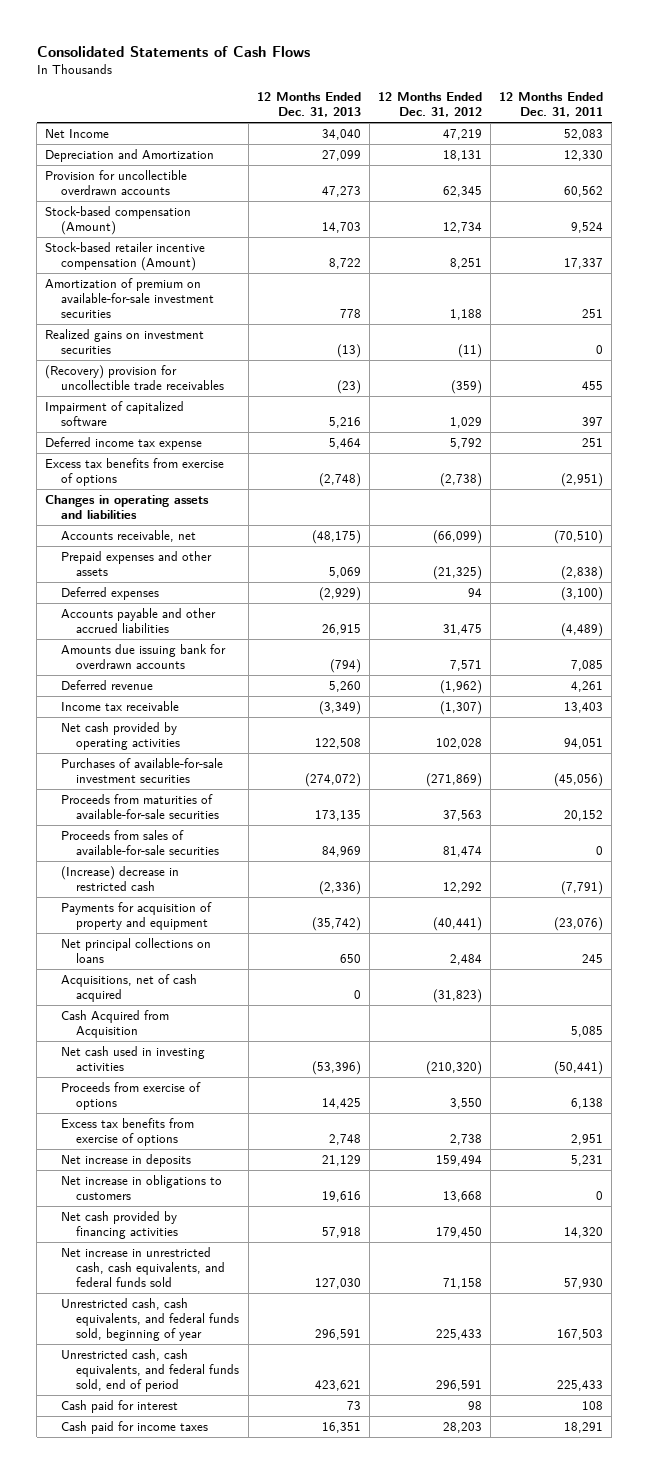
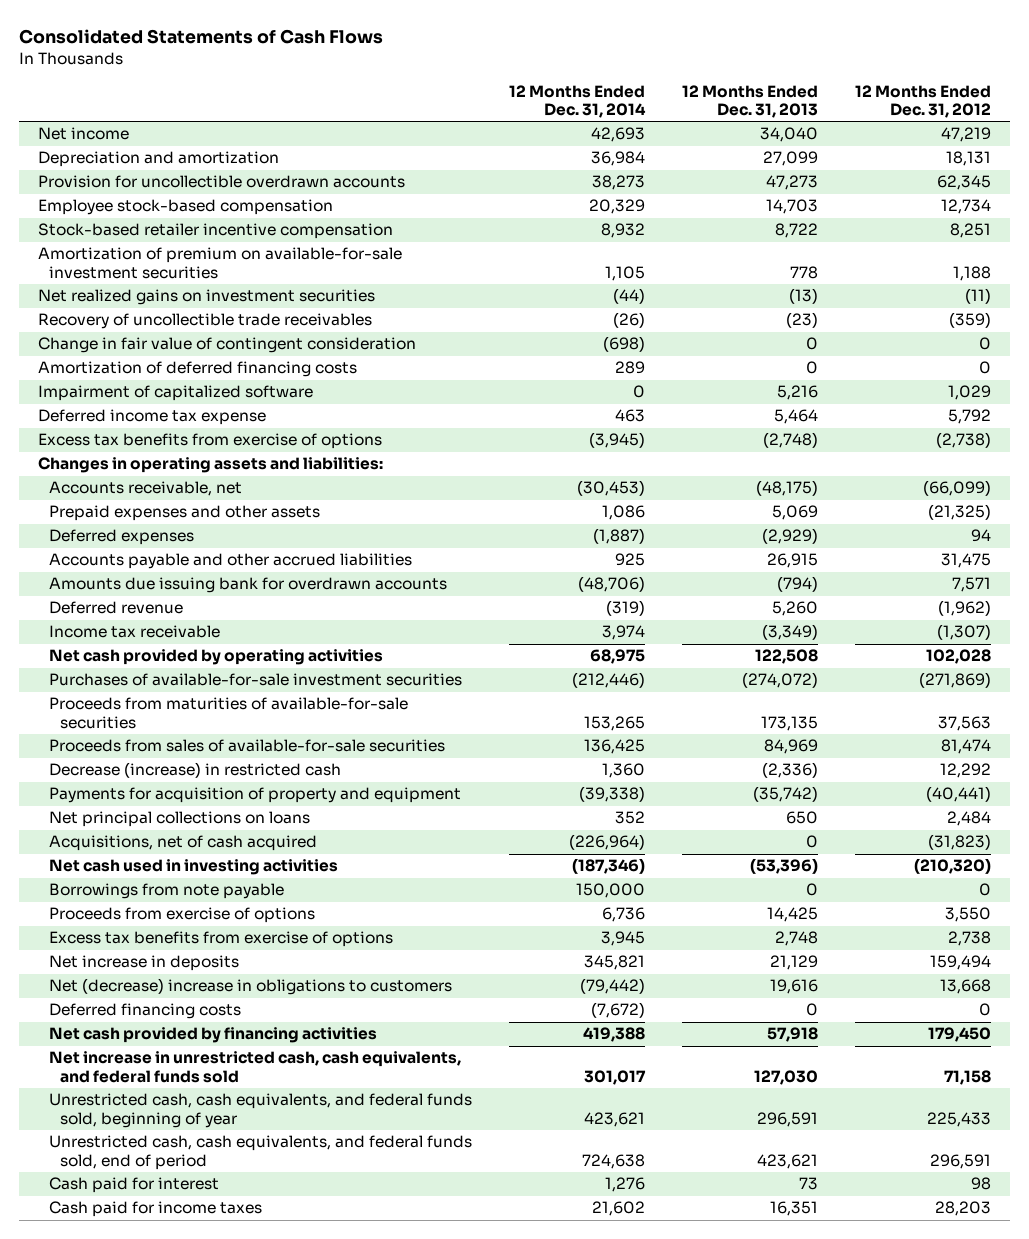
[499,92,604,118] 12 Months Ended Dec. 31, 2011 -> none
none -> [509,84,647,118] 12 Months Ended Dec. 31, 2014
[45,128,110,138] Net Income -> [37,127,129,141] Net income
[45,148,215,162] Depreciation and Amortization -> [37,151,279,168] Depreciation and amortization
[45,205,192,235] Stock-based compensation (Amount) -> [37,199,333,216] Employee stock-based compensation
[45,241,206,271] Stock-based retailer incentive compensation (Amount) -> [37,223,393,240] Stock-based retailer incentive compensation
[45,328,205,354] Realized gains on investment securities -> [37,289,375,306] Net realized gains on investment securities
[45,364,224,390] (Recovery) provision for uncollectible trade receivables -> [37,313,372,330] Recovery of uncollectible trade receivables
none -> [37,337,416,354] Change in fair value of contingent consideration
none -> [37,361,357,378] Amortization of deferred financing costs
[45,494,210,519] Changes in operating assets and liabilities -> [37,457,383,474] Changes in operating assets and liabilities:
[60,865,179,891] (Increase) decrease in restricted cash -> [48,762,341,779] Decrease (increase) in restricted cash
[60,1009,169,1038] Cash Acquired from Acquisition -> none
none -> [48,883,284,900] Borrowings from note payable
[60,1174,222,1200] Net increase in obligations to customers -> [48,978,452,996] Net (decrease) increase in obligations to customers
none -> [48,1003,241,1020] Deferred financing costs

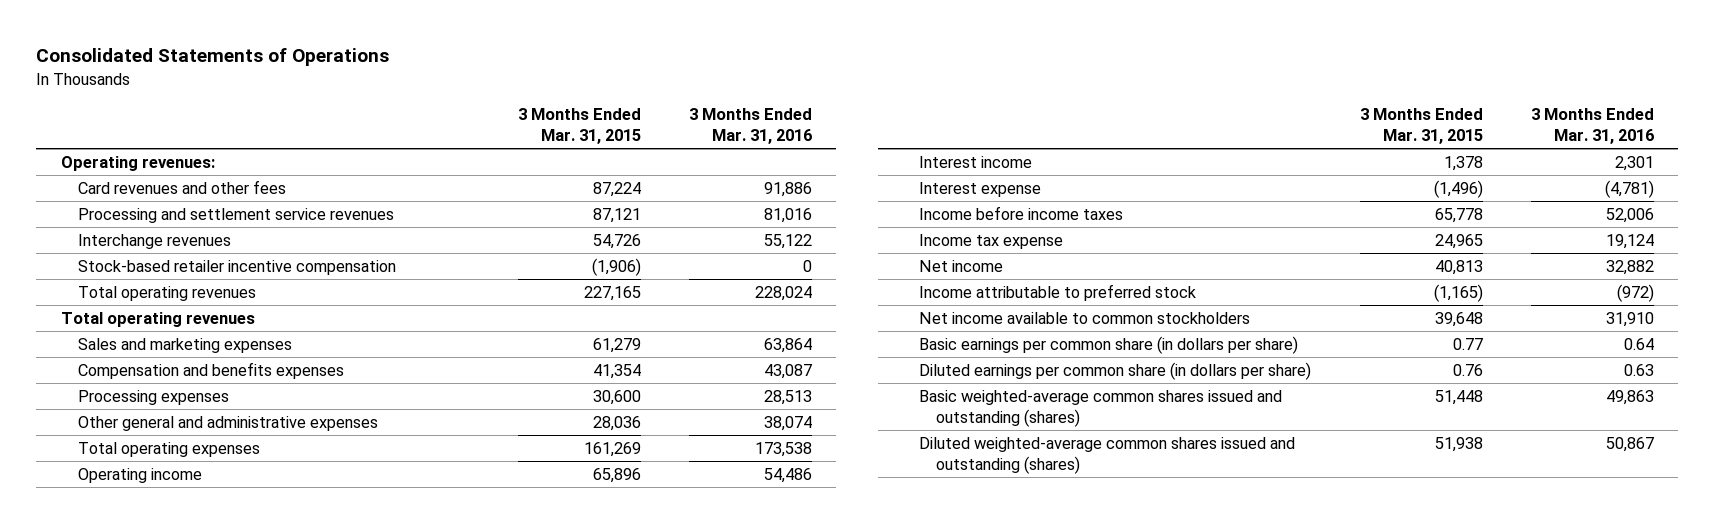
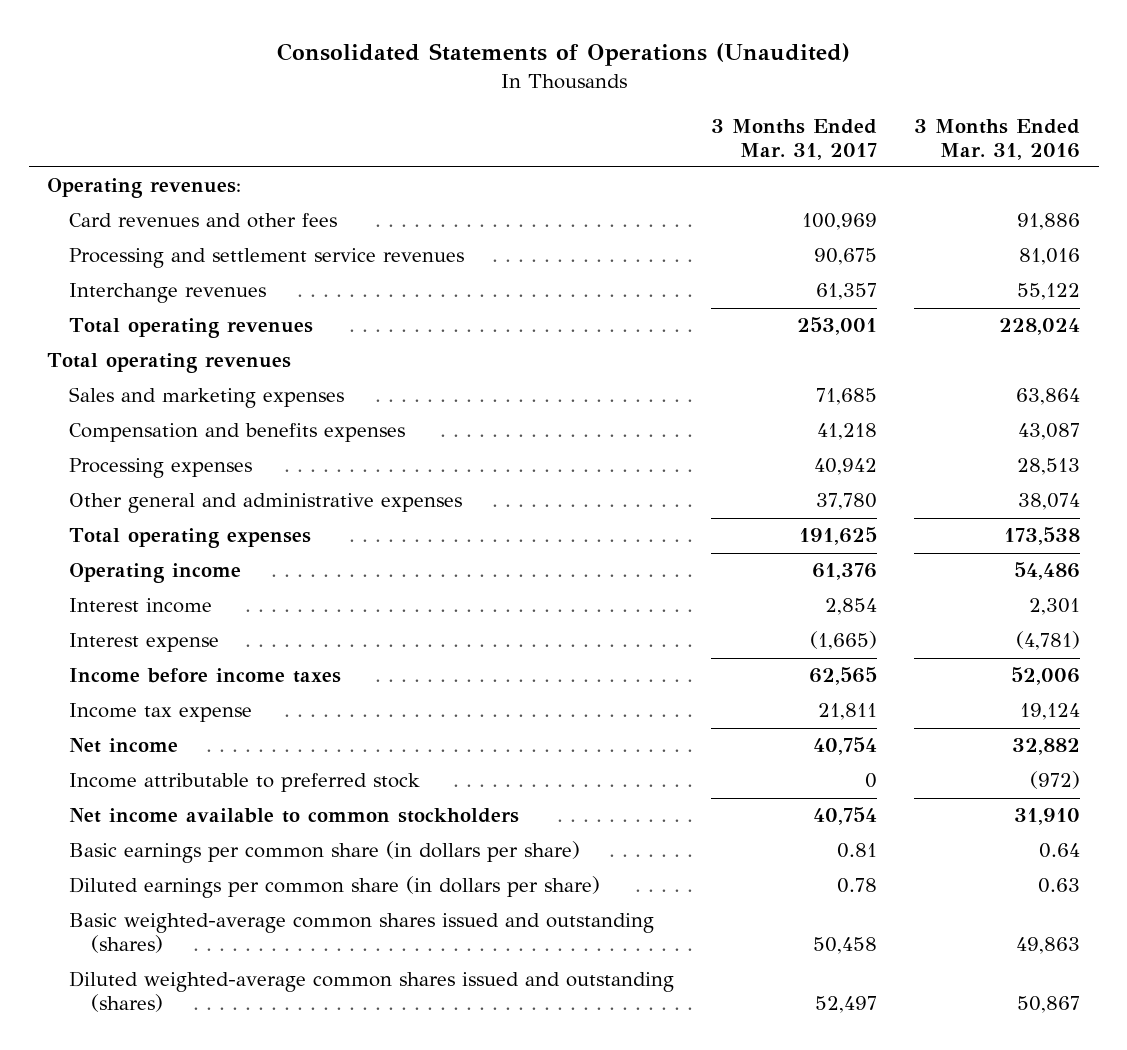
[36,48,390,67] Consolidated Statements of Operations -> [276,43,850,67] Consolidated Statements of Operations (Unaudited)
[517,108,641,145] 3 Months Ended Mar. 31, 2015 -> none
none -> [711,118,878,160] 3 Months Ended Mar. 31, 2017
[77,259,396,275] Stock-based retailer incentive compensation -> none

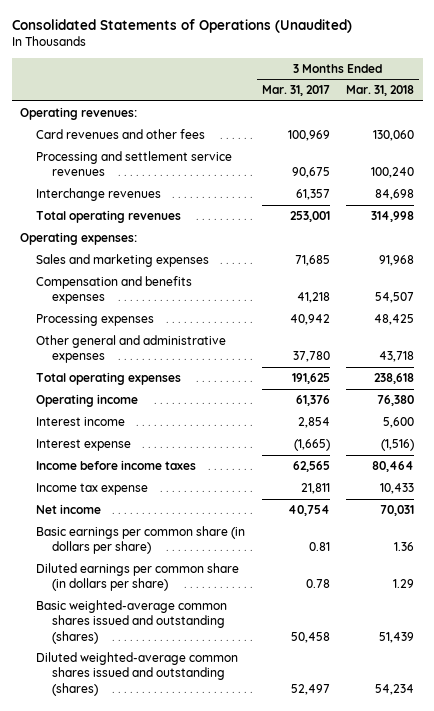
[914,118,1081,160] 3 Months Ended Mar. 31, 2016 -> none
none -> [346,85,415,97] Mar. 31, 2018
[47,353,292,374] Total operating revenues -> [19,231,137,245] Operating expenses:
[69,773,421,793] Income attributable to preferred stock -> none
[69,808,520,824] Net income available to common stockholders -> none

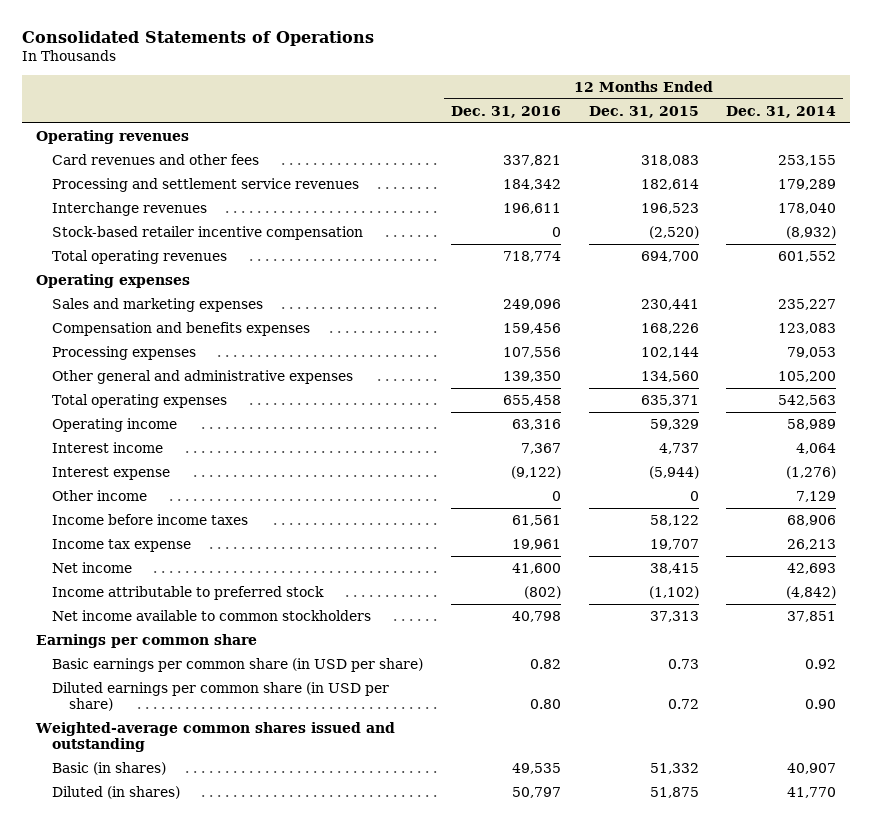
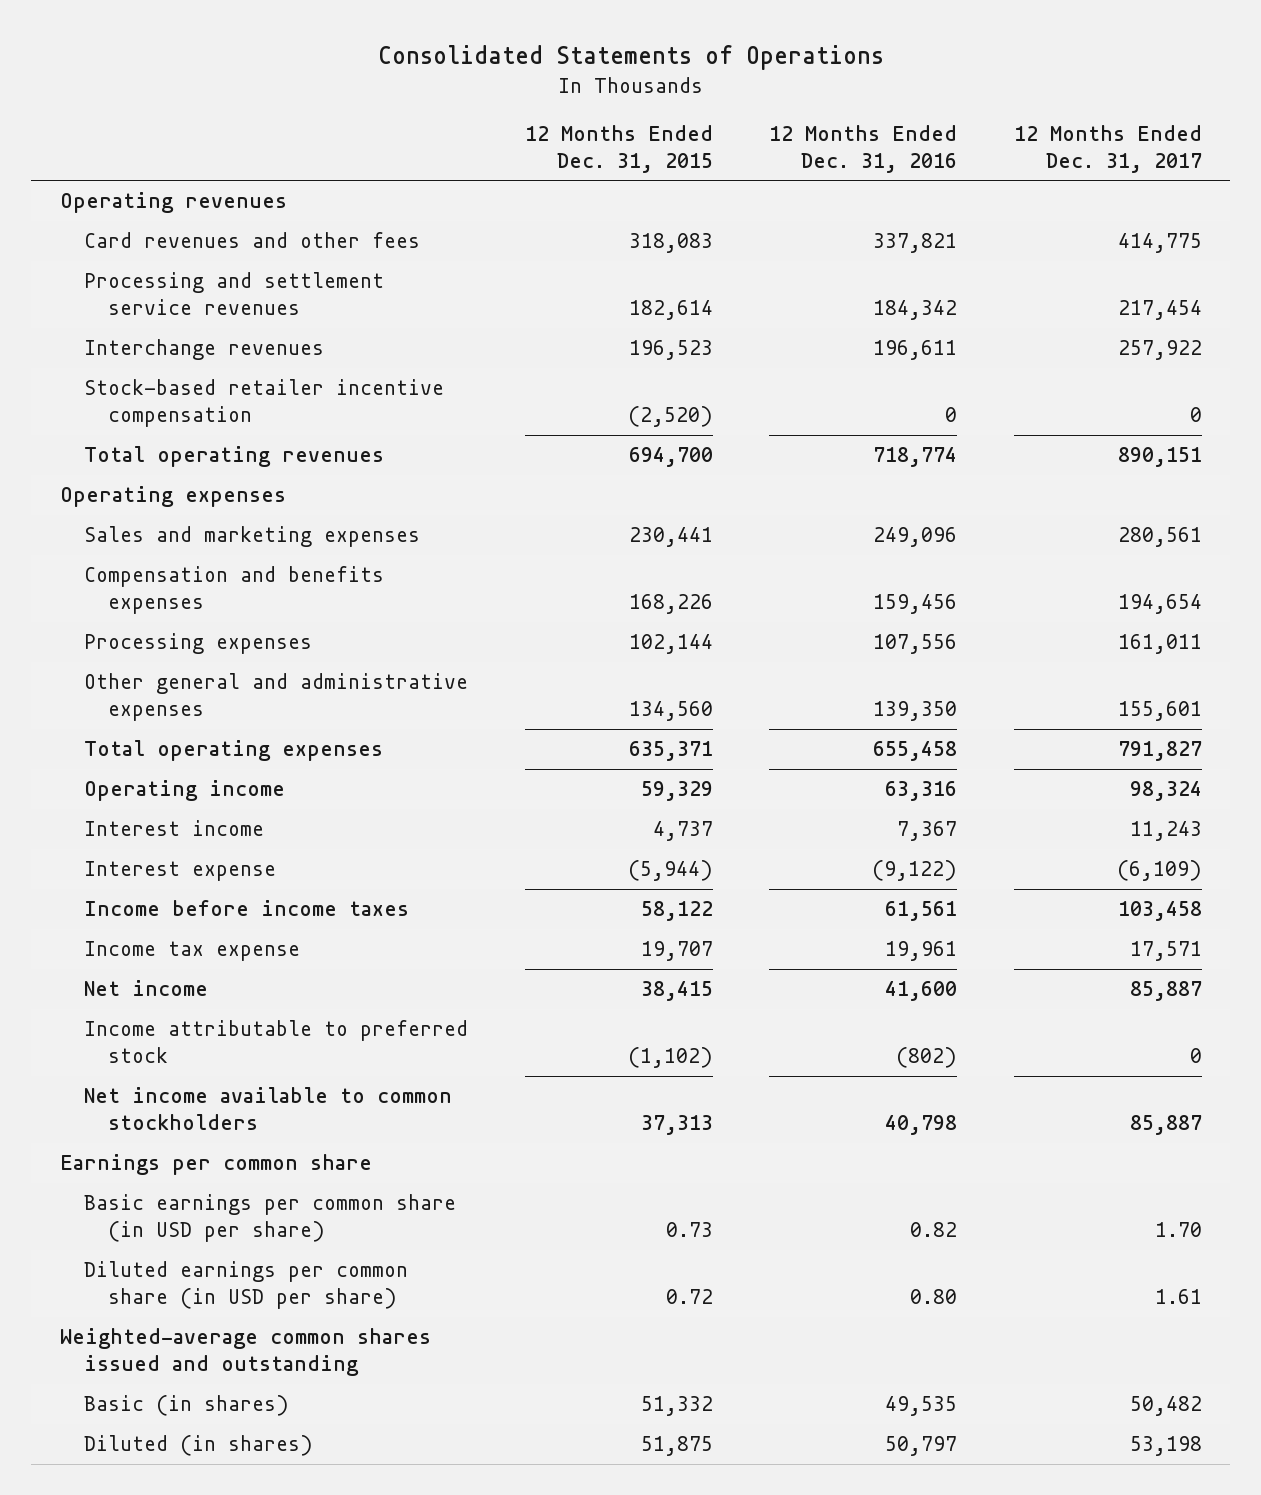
[726,105,837,118] Dec. 31, 2014 -> none
none -> [1013,125,1202,173] 12 Months Ended Dec. 31, 2017
[52,489,148,501] Other income -> none

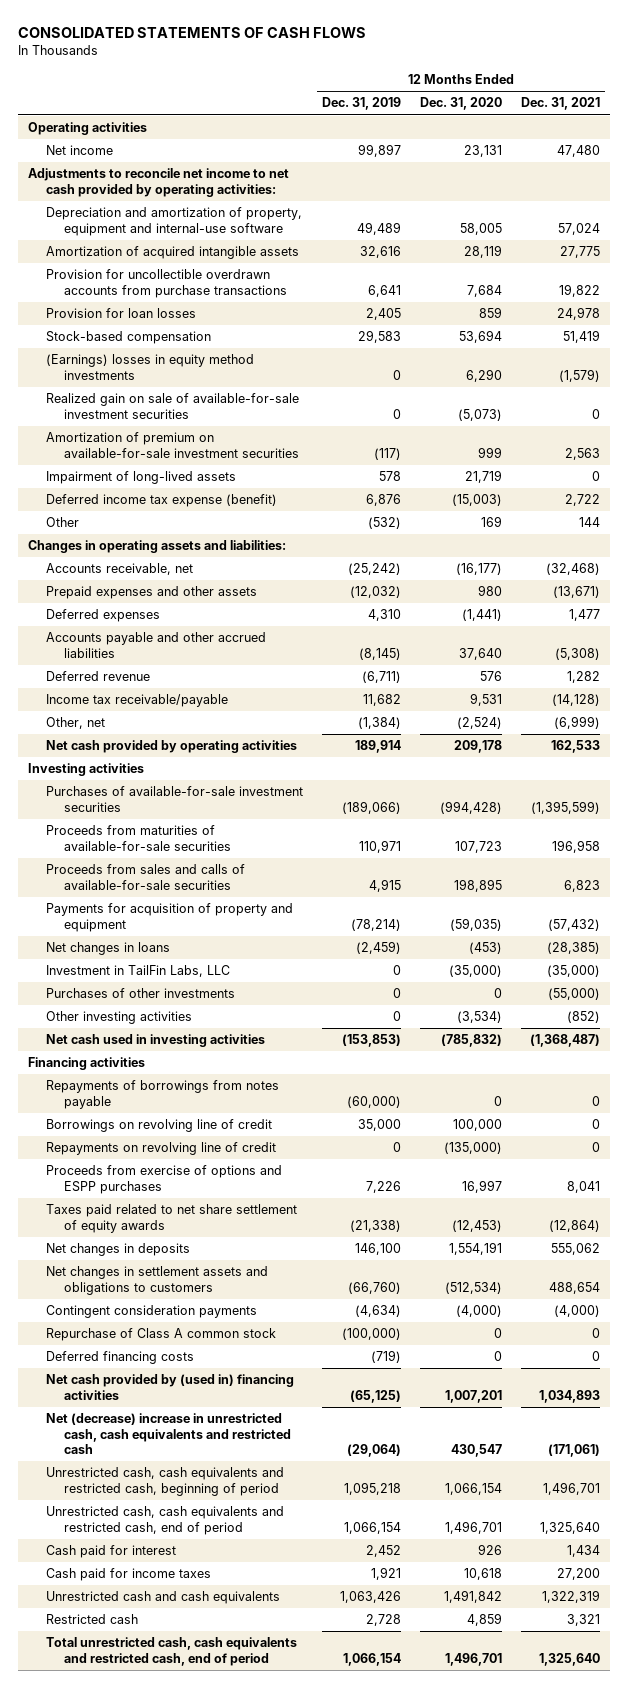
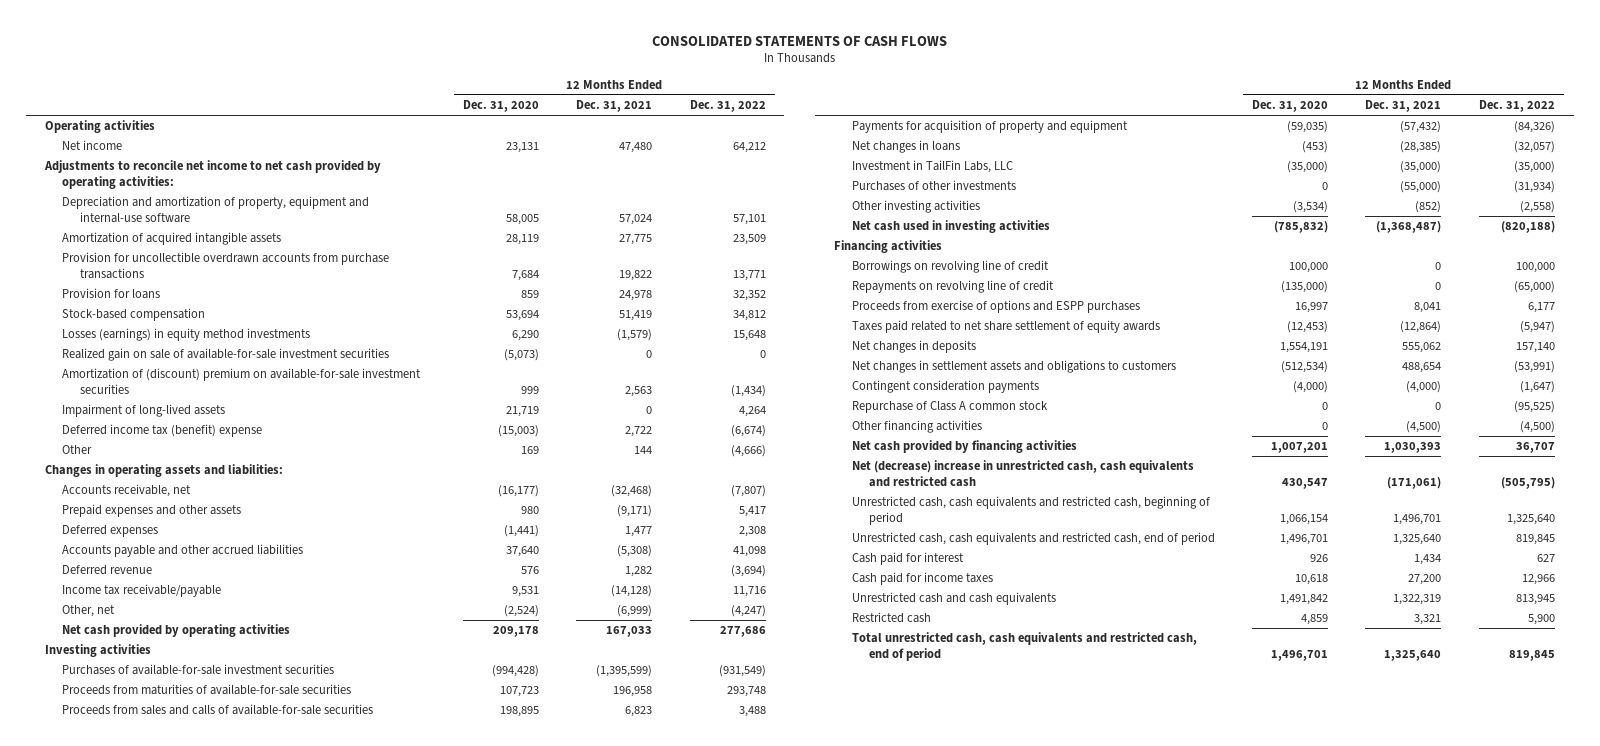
[321,97,401,111] Dec. 31, 2019 -> none
none -> [689,100,766,113] Dec. 31, 2022
[45,308,196,319] Provision for loan losses -> [62,288,161,300] Provision for loans
[45,354,254,380] (Earnings) losses in equity method investments -> [62,328,311,342] Losses (earnings) in equity method investments
[45,432,299,458] Amortization of premium on available-for-sale investment securities -> [62,368,422,394] Amortization of (discount) premium on available-for-sale investment securities
[45,494,277,508] Deferred income tax expense (benefit) -> [62,424,263,438] Deferred income tax (benefit) expense
[553,586,601,599] (13,671) -> [617,505,653,518] (9,171)
[551,740,601,754] 162,533 -> [606,626,653,638] 167,033
[45,1080,279,1109] Repayments of borrowings from notes payable -> none
[45,1351,194,1365] Deferred financing costs -> none
none -> [851,420,982,434] Other financing activities
[45,1374,294,1400] Net cash provided by (used in) financing activities -> [851,440,1077,454] Net cash provided by financing activities
[539,1389,601,1403] 1,034,893 -> [1384,442,1442,454] 1,030,393

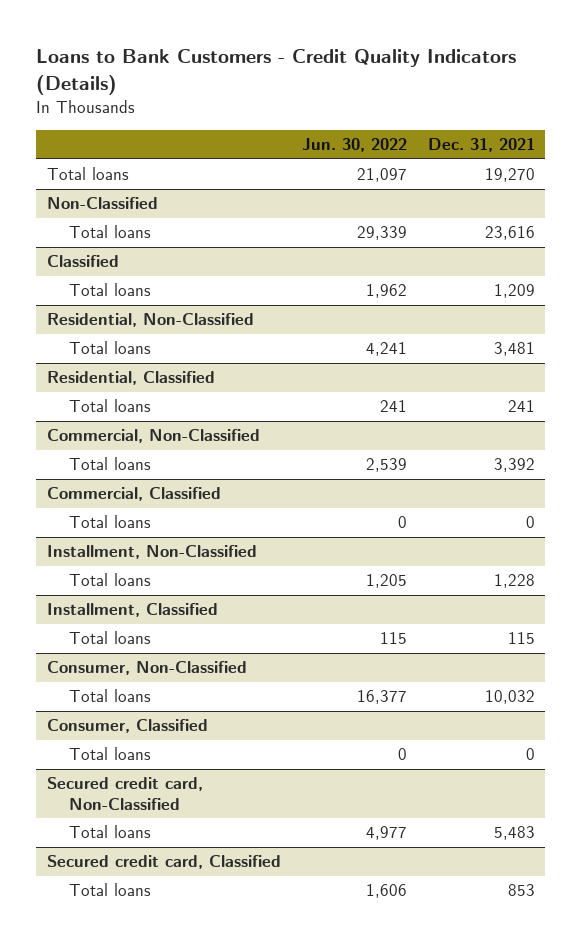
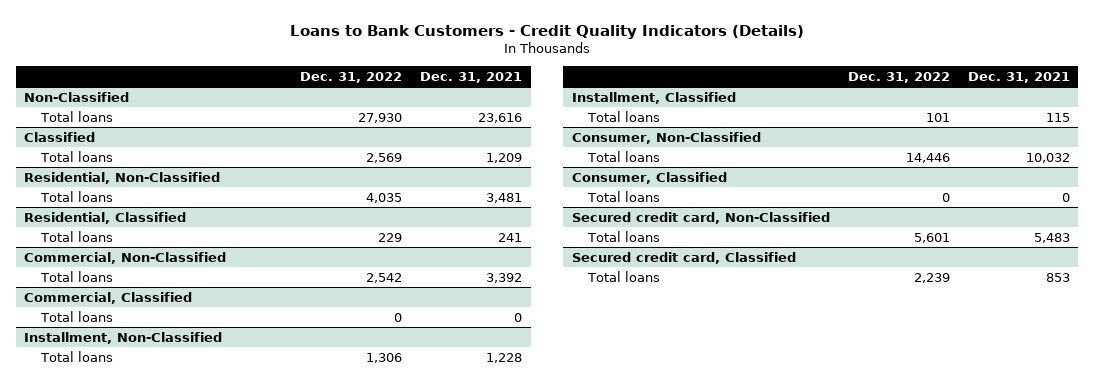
[301,138,407,153] Jun. 30, 2022 -> none
none -> [300,71,403,83] Dec. 31, 2022
[46,167,129,181] Total loans -> none

